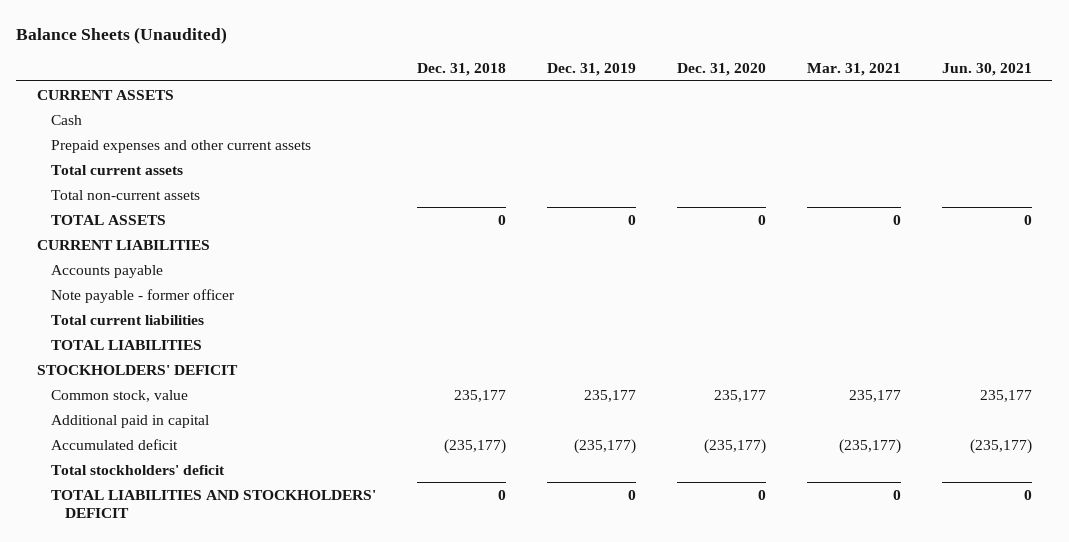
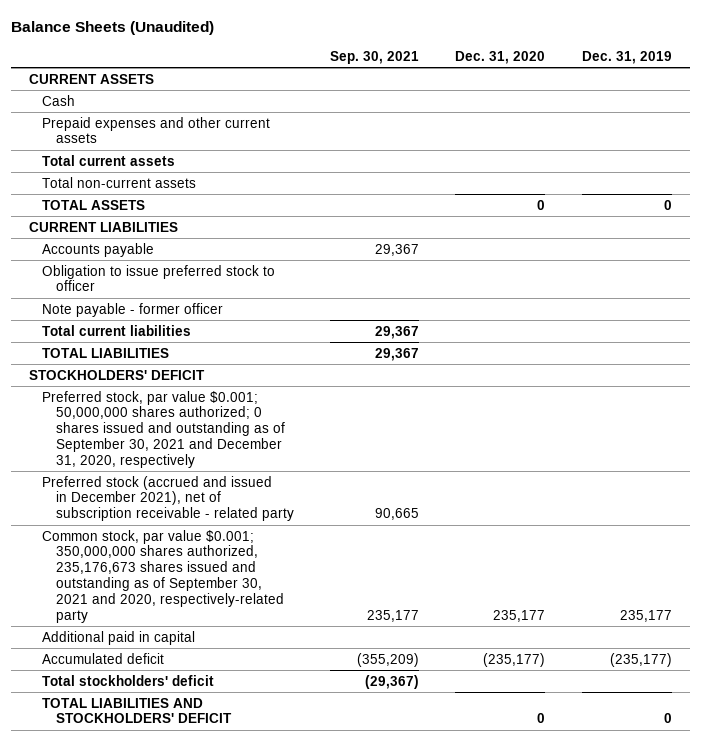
[416,63,506,77] Dec. 31, 2018 -> none
[806,63,901,77] Mar. 31, 2021 -> none
[941,63,1032,77] Jun. 30, 2021 -> none
none -> [330,51,420,65] Sep. 30, 2021
none -> [42,264,276,292] Obligation to issue preferred stock to officer
none -> [42,390,285,469] Preferred stock, par value $0.001; 50,000,000 shares authorized; 0 shares issued and outstanding as of September 30, 2021 and December 31, 2020, respectively
none -> [42,475,294,522] Preferred stock (accrued and issued in December 2021), net of subscription receivable - related party
[50,389,188,402] Common stock, value -> [42,529,284,624] Common stock, par value $0.001; 350,000,000 shares authorized, 235,176,673 shares issued and outstanding as of September 30, 2021 and 2020, respectively-related party

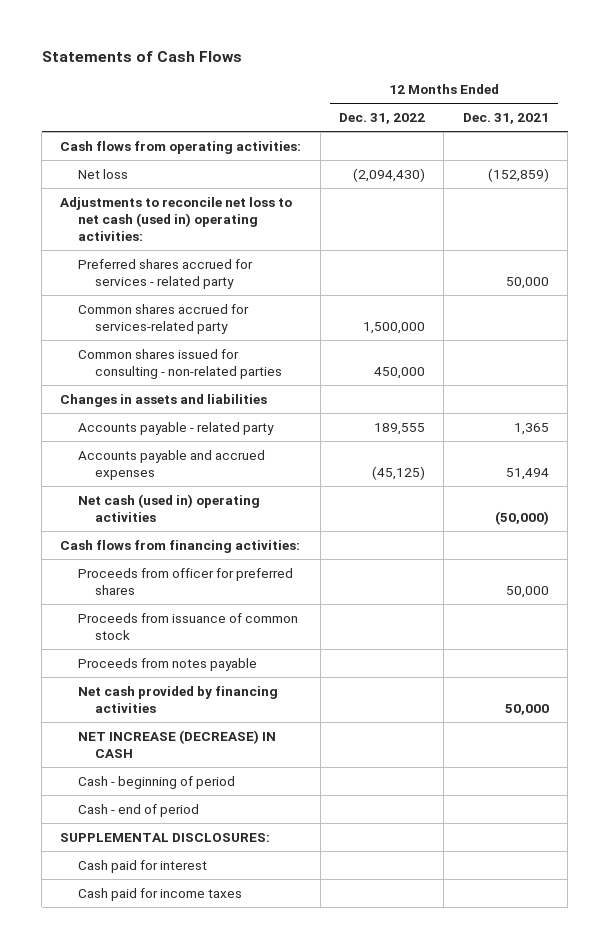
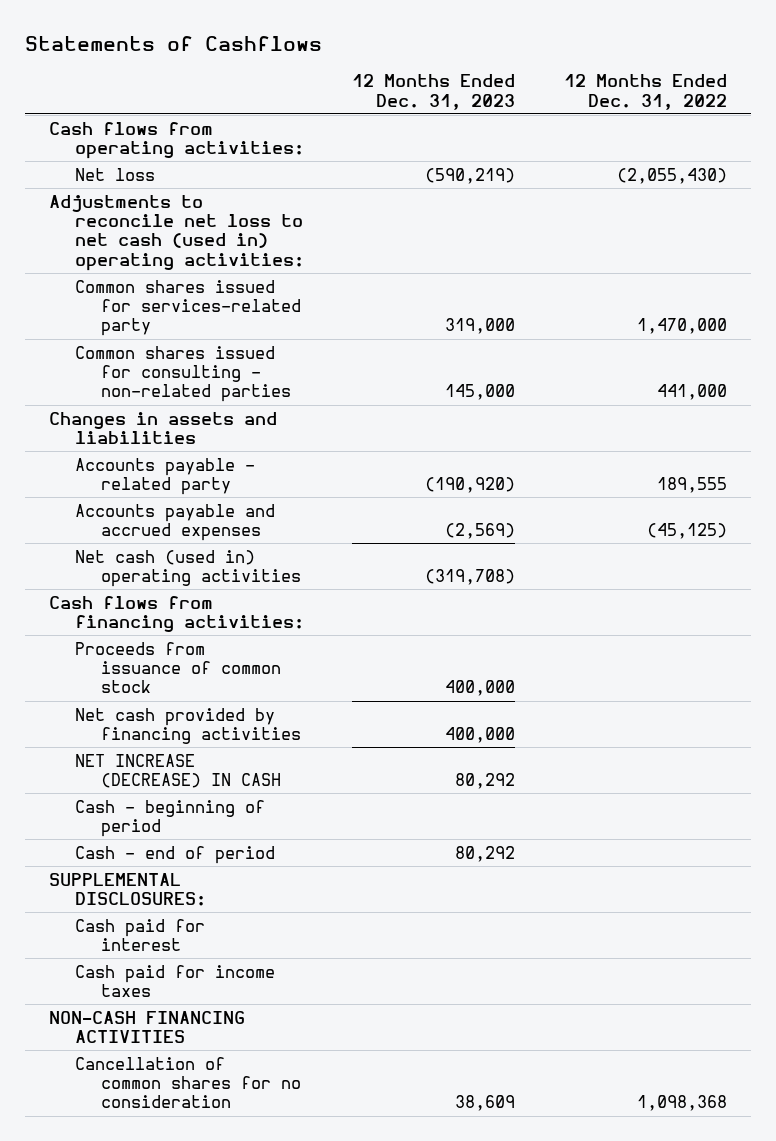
[41,51,242,63] Statements of Cash Flows -> [25,35,323,51] Statements of Cashflows
[462,112,549,124] Dec. 31, 2021 -> none
none -> [352,74,516,110] 12 Months Ended Dec. 31, 2023
[353,167,426,182] (2,094,430) -> [616,167,727,184] (2,055,430)
[77,258,253,289] Preferred shares accrued for services - related party -> none
[77,303,249,334] Common shares accrued for services-related party -> [75,279,302,337] Common shares issued for services-related party
[363,321,426,334] 1,500,000 -> [636,318,727,335] 1,470,000
[374,366,426,379] 450,000 -> [656,384,727,401] 441,000
[77,567,293,595] Proceeds from officer for preferred shares -> none
[77,657,257,671] Proceeds from notes payable -> none
none -> [49,1010,246,1044] NON-CASH FINANCING ACTIVITIES
none -> [75,1056,302,1109] Cancellation of common shares for no consideration

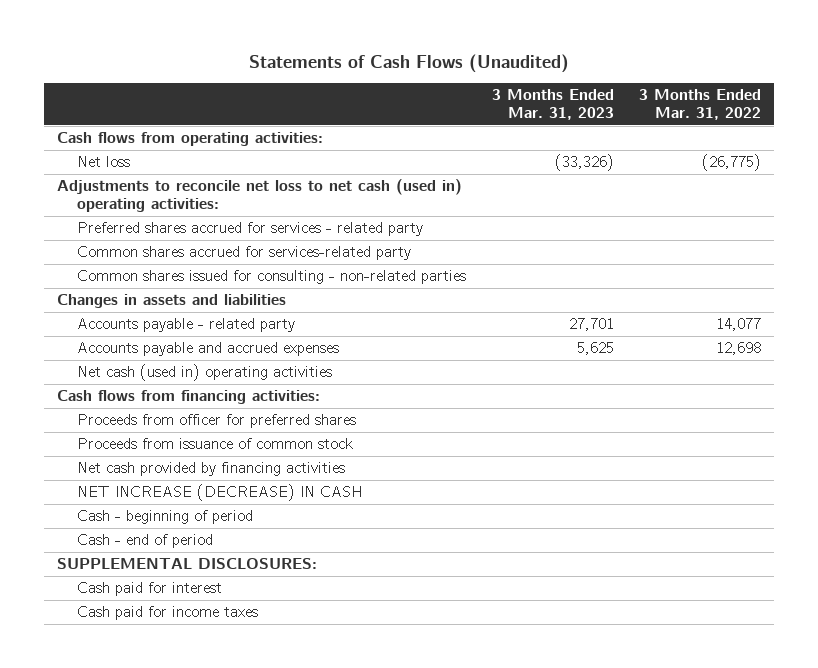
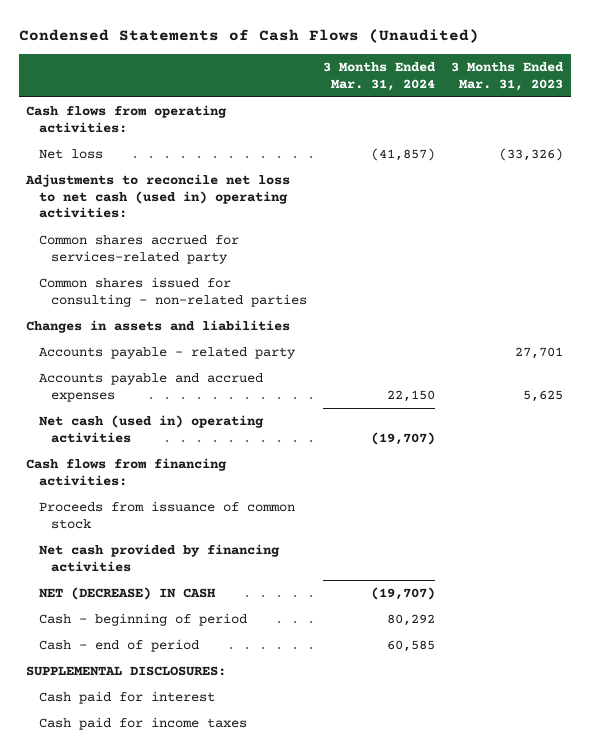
[248,53,569,73] Statements of Cash Flows (Unaudited) -> [18,29,479,44] Condensed Statements of Cash Flows (Unaudited)
[638,89,761,120] 3 Months Ended Mar. 31, 2022 -> none
none -> [322,62,436,91] 3 Months Ended Mar. 31, 2024
[77,222,424,237] Preferred shares accrued for services - related party -> none
[77,414,357,429] Proceeds from officer for preferred shares -> none
[77,484,363,502] NET INCREASE (DECREASE) IN CASH -> [38,587,216,601] NET (DECREASE) IN CASH

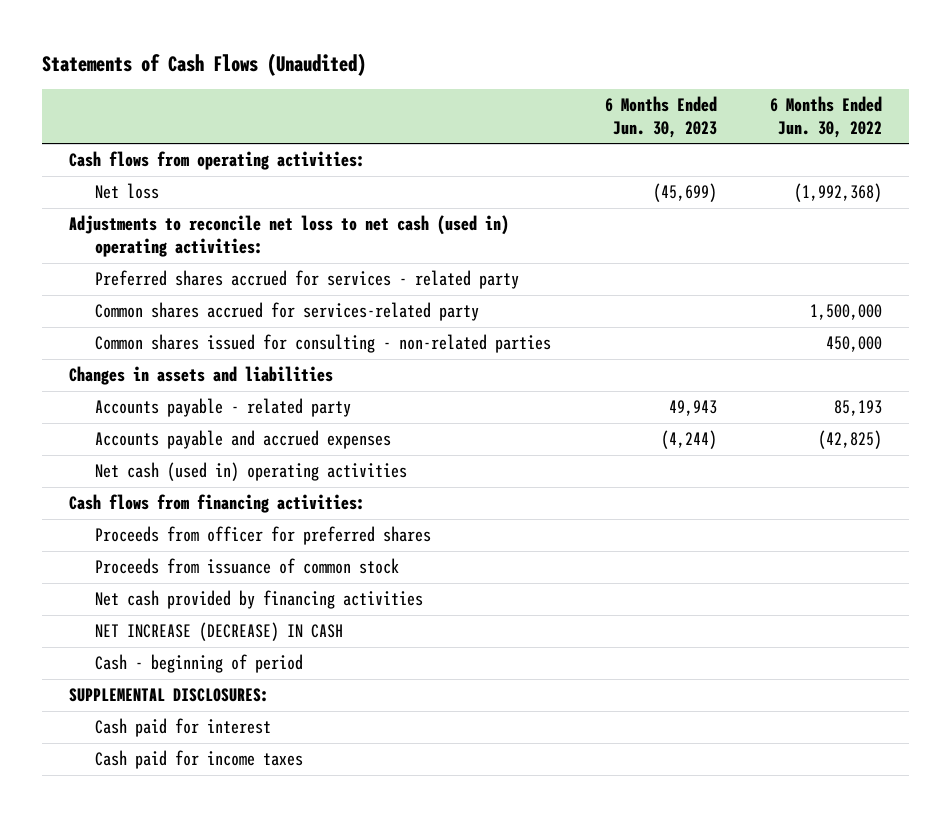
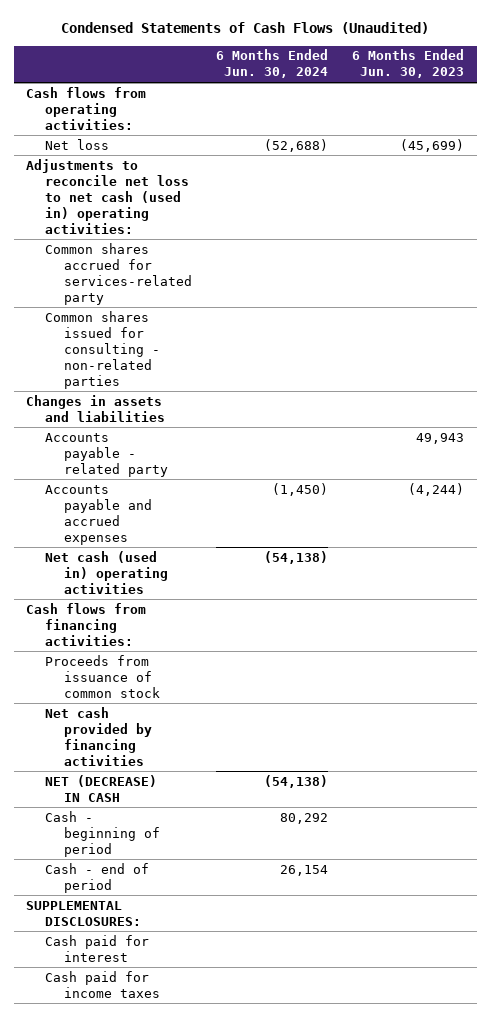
[42,52,367,76] Statements of Cash Flows (Unaudited) -> [61,22,430,35] Condensed Statements of Cash Flows (Unaudited)
[770,95,883,139] 6 Months Ended Jun. 30, 2022 -> none
none -> [216,49,329,79] 6 Months Ended Jun. 30, 2024
[95,270,520,290] Preferred shares accrued for services - related party -> none
[95,526,432,546] Proceeds from officer for preferred shares -> none
[95,622,344,642] NET INCREASE (DECREASE) IN CASH -> [45,774,158,802] NET (DECREASE) IN CASH
none -> [45,862,150,893] Cash - end of period

